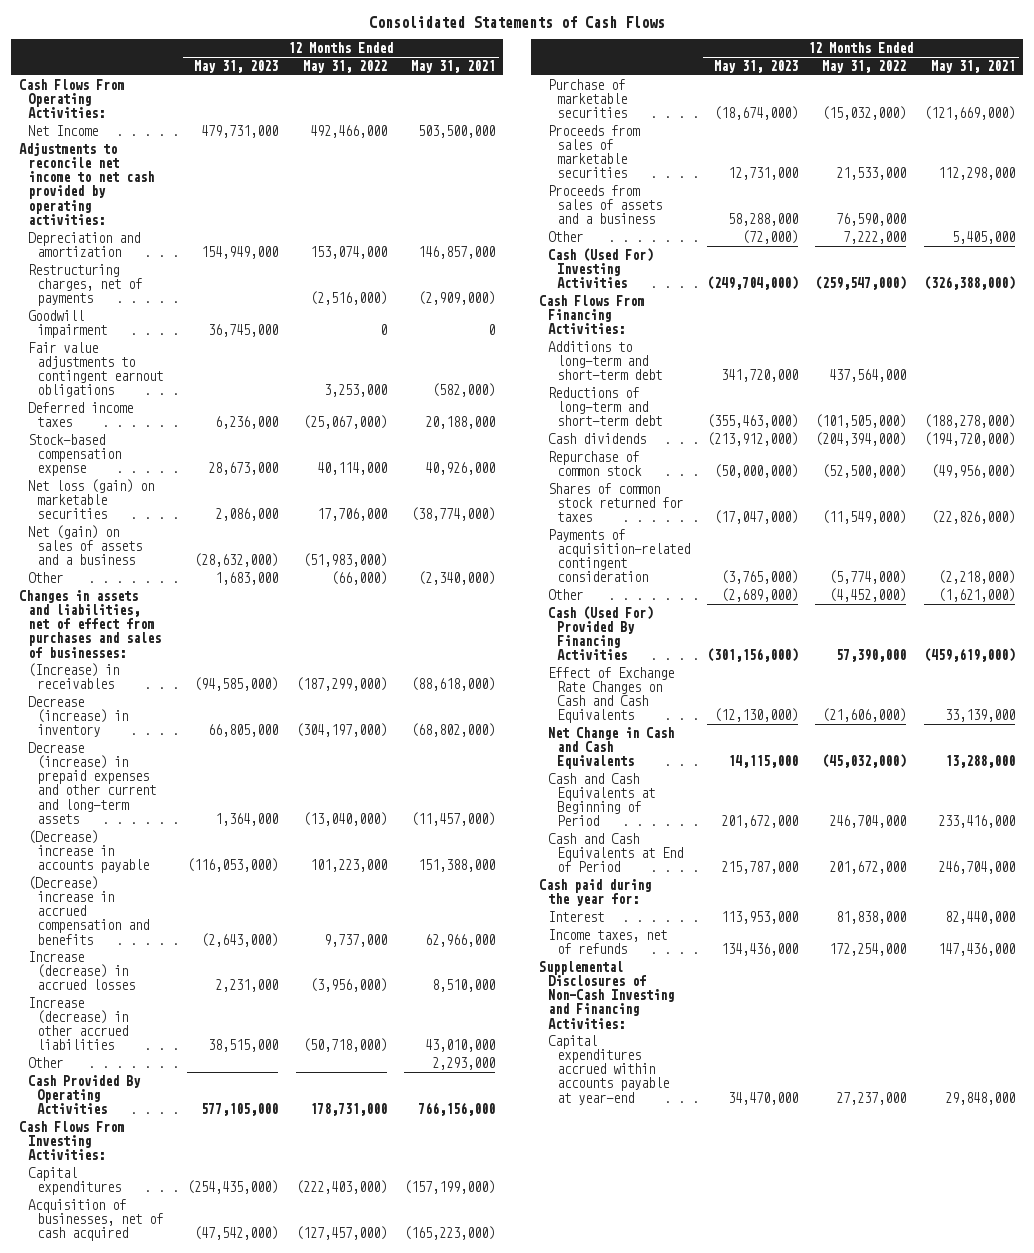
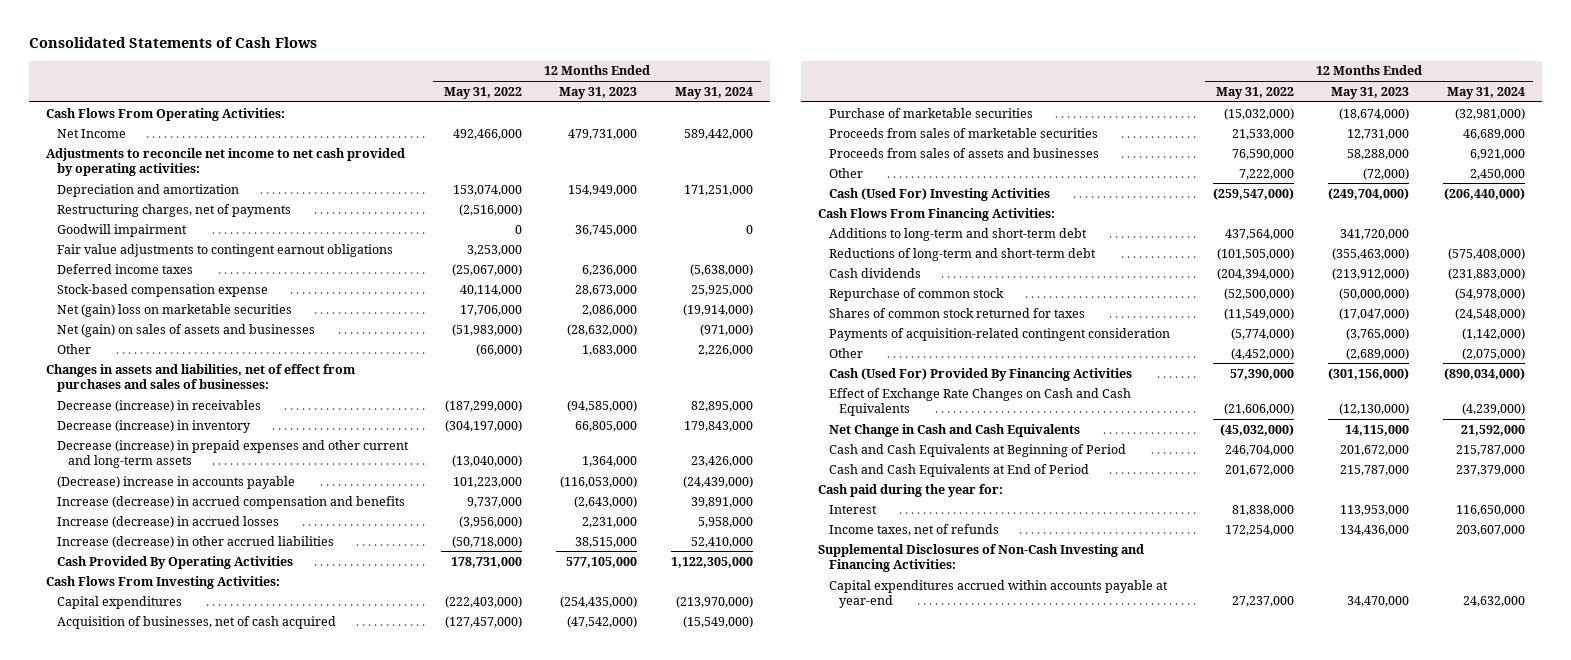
[410,60,495,74] May 31, 2021 -> none
none -> [674,86,753,99] May 31, 2024
[28,479,155,520] Net loss (gain) on marketable securities -> [56,303,292,317] Net (gain) loss on marketable securities
[28,525,143,566] Net (gain) on sales of assets and a business -> [56,323,315,337] Net (gain) on sales of assets and businesses
[28,663,120,690] (Increase) in receivables -> [56,399,261,412] Decrease (increase) in receivables
[28,876,150,945] (Decrease) increase in accrued compensation and benefits -> [56,495,405,509] Increase (decrease) in accrued compensation and benefits
[28,1057,64,1069] Other -> none
[548,185,663,225] Proceeds from sales of assets and a business -> [828,147,1099,158] Proceeds from sales of assets and businesses

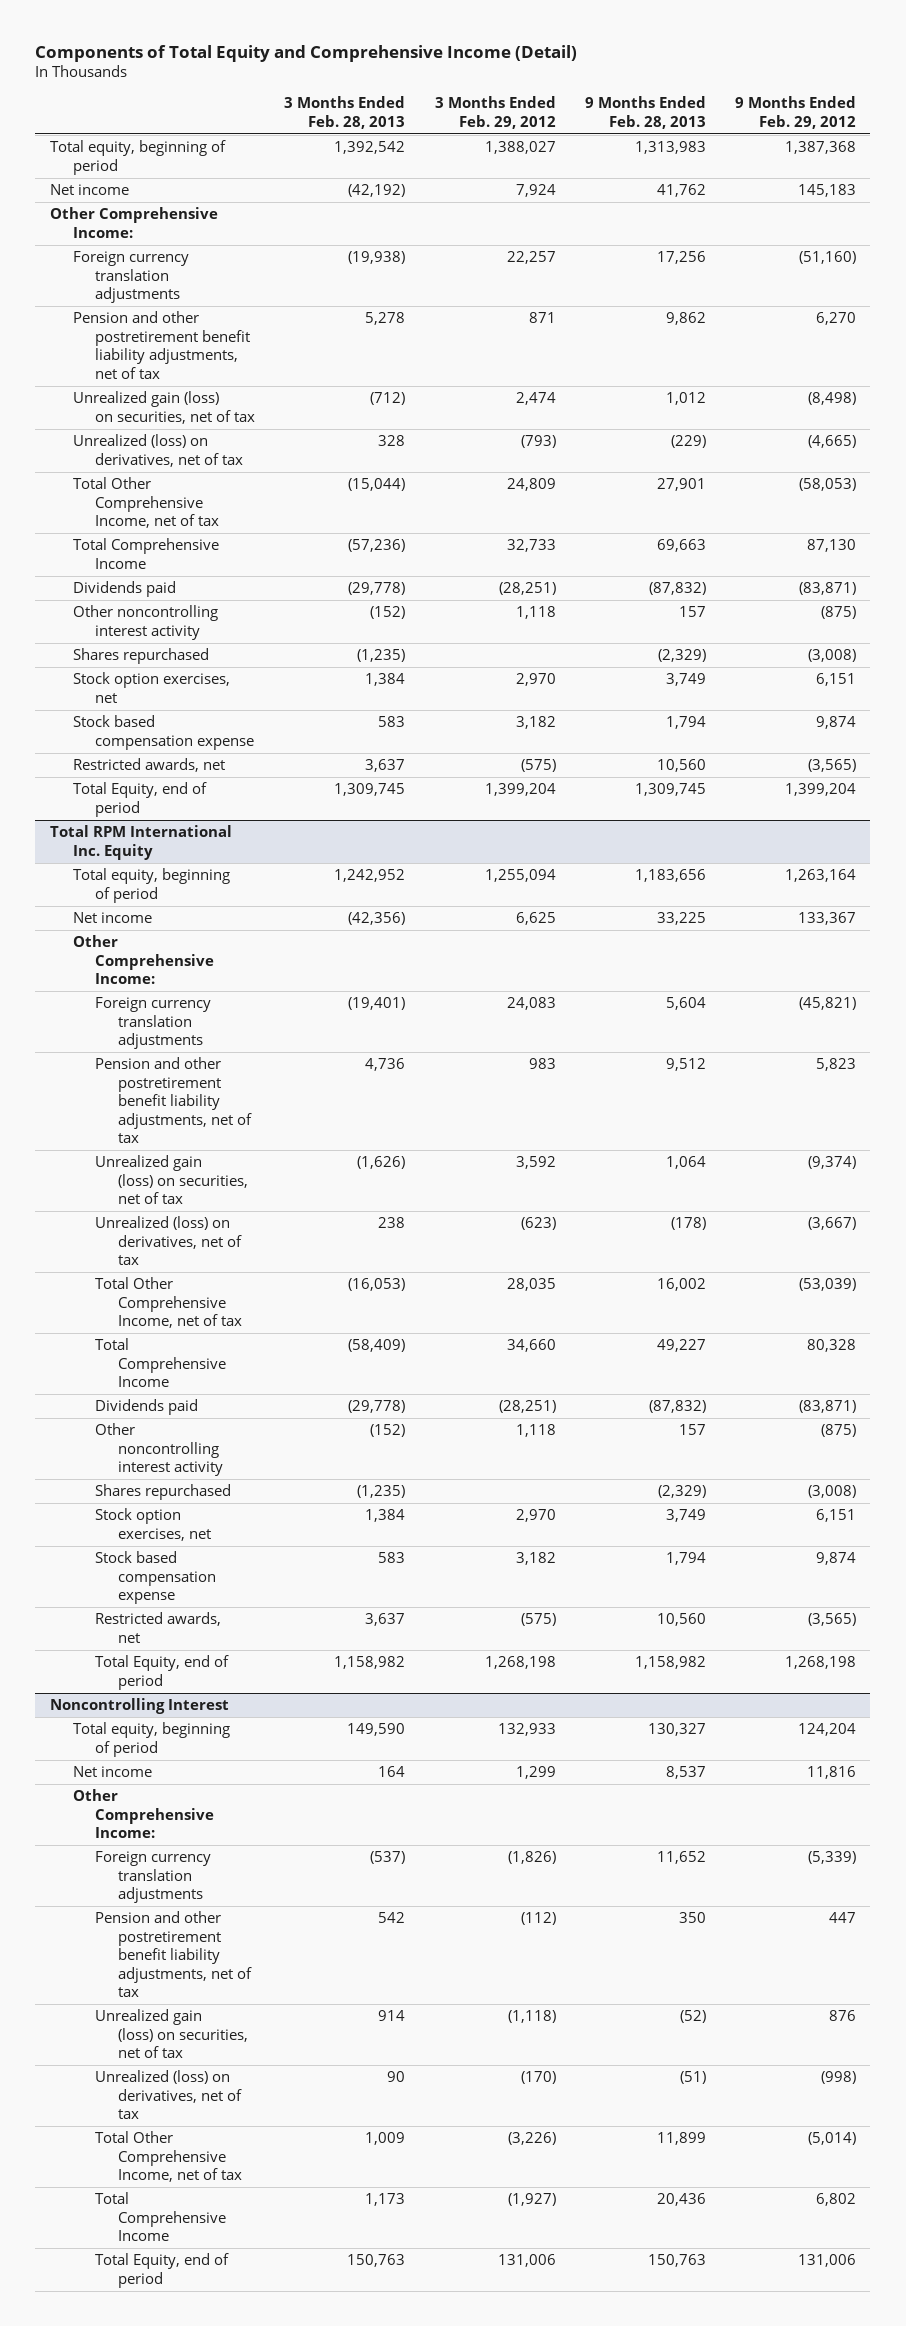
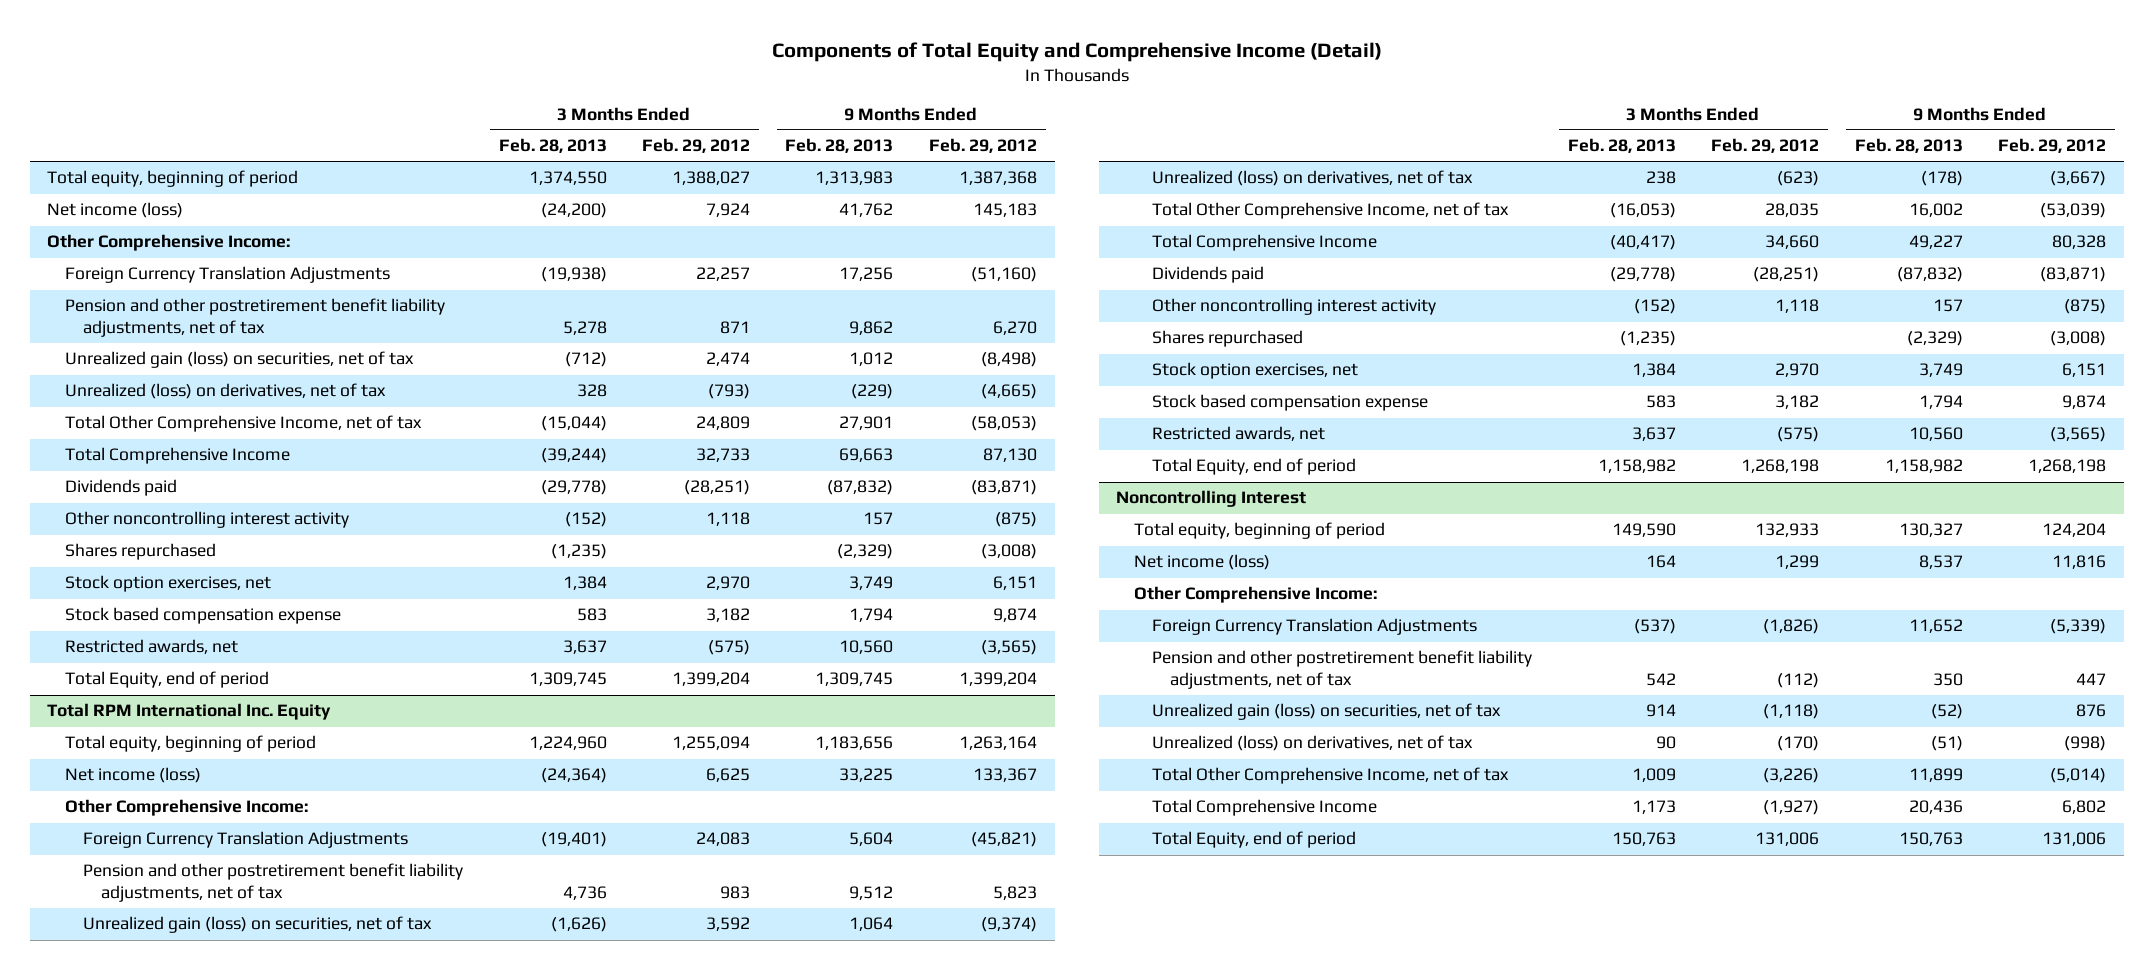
[334,141,406,155] 1,392,542 -> [528,171,607,186] 1,374,550
[49,184,129,196] Net income -> [47,202,184,219] Net income (loss)
[348,184,406,198] (42,192) -> [540,203,607,219] (24,200)
[72,251,189,304] Foreign currency translation adjustments -> [65,266,391,284] Foreign Currency Translation Adjustments
[348,539,406,553] (57,236) -> [540,448,607,464] (39,244)
[334,869,406,883] 1,242,952 -> [528,736,607,751] 1,224,960
[72,912,152,924] Net income -> [65,767,202,784] Net income (loss)
[348,912,406,926] (42,356) -> [540,768,607,784] (24,364)
[95,997,212,1050] Foreign currency translation adjustments -> [83,831,409,849] Foreign Currency Translation Adjustments
[348,1339,406,1353] (58,409) -> [1609,235,1676,251] (40,417)
[72,1766,152,1778] Net income -> [1134,554,1271,571] Net income (loss)
[95,1851,212,1904] Foreign currency translation adjustments -> [1152,618,1478,636] Foreign Currency Translation Adjustments

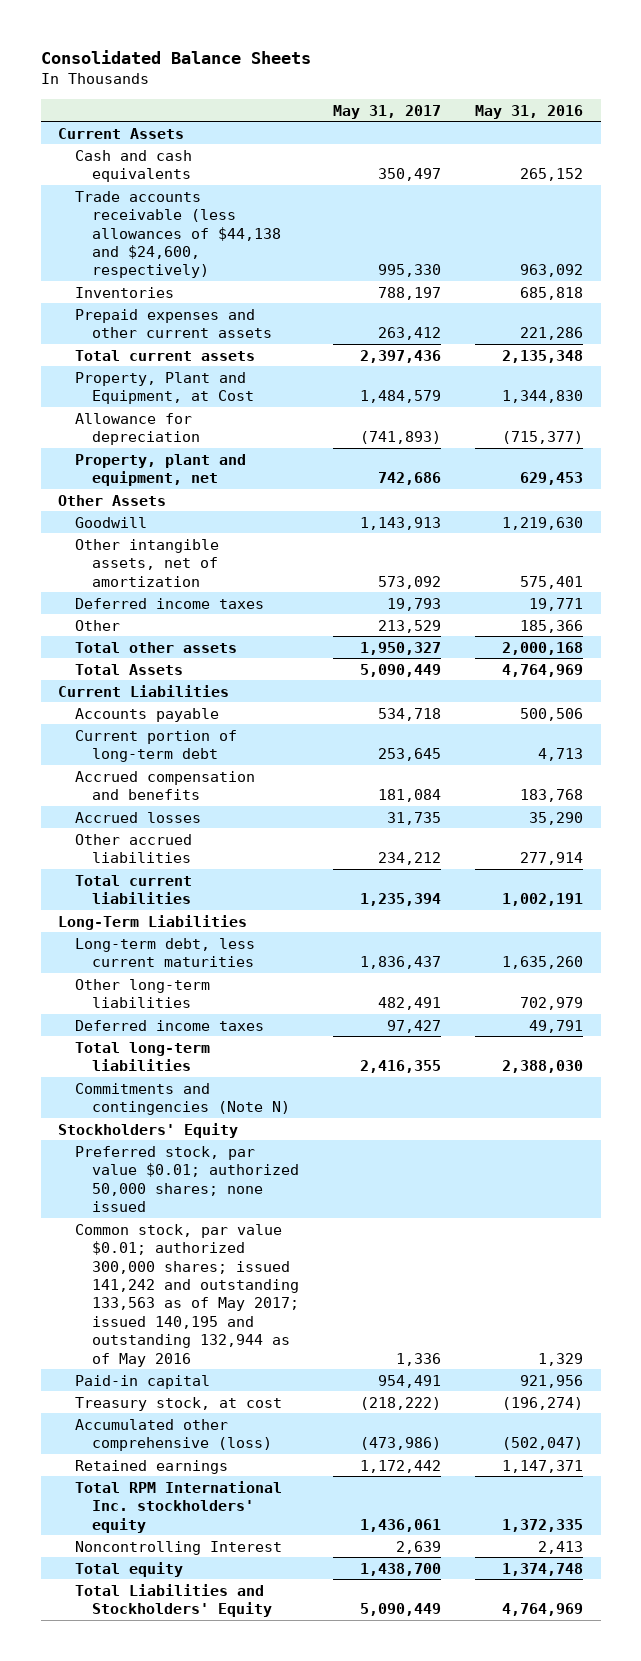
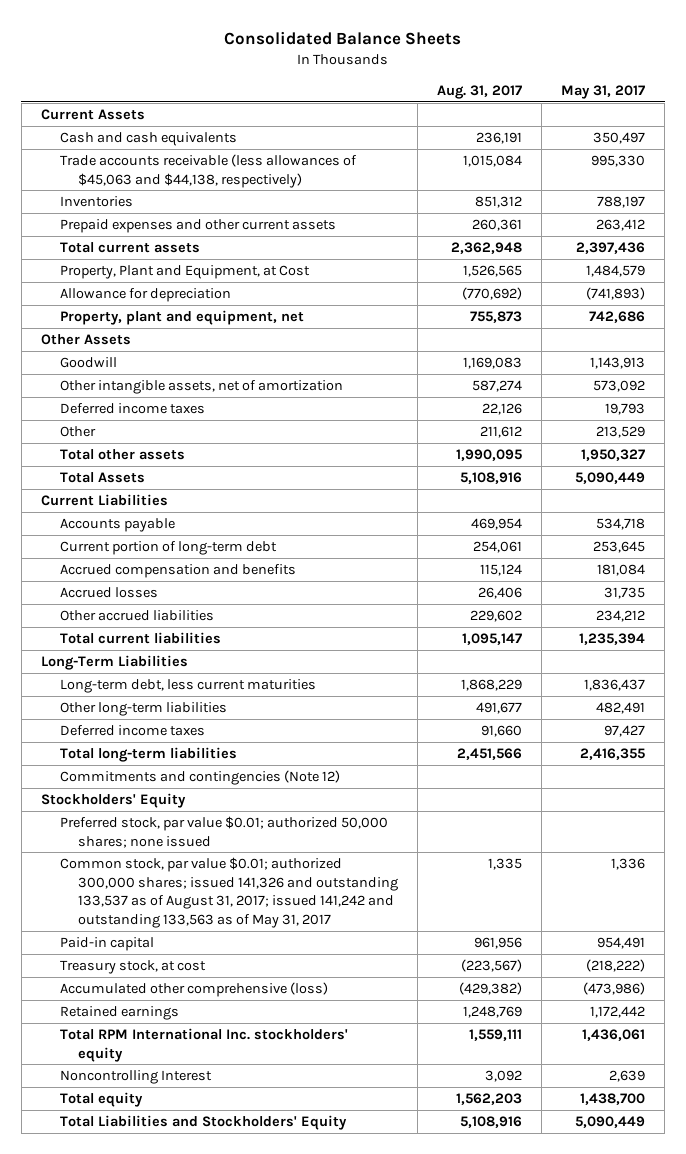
[475,104,584,119] May 31, 2016 -> none
none -> [437,84,523,99] Aug. 31, 2017
[74,190,282,279] Trade accounts receivable (less allowances of $44,138 and $24,600, respectively) -> [59,154,357,188] Trade accounts receivable (less allowances of $45,063 and $44,138, respectively)
[74,1082,291,1116] Commitments and contingencies (Note N) -> [59,770,340,786] Commitments and contingencies (Note 12)
[74,1223,300,1367] Common stock, par value $0.01; authorized 300,000 shares; issued 141,242 and outstanding 133,563 as of May 2017; issued 140,195 and outstanding 132,944 as of May 2016 -> [59,857,399,928] Common stock, par value $0.01; authorized 300,000 shares; issued 141,326 and outstanding 133,537 as of August 31, 2017; issued 141,242 and outstanding 133,563 as of May 31, 2017

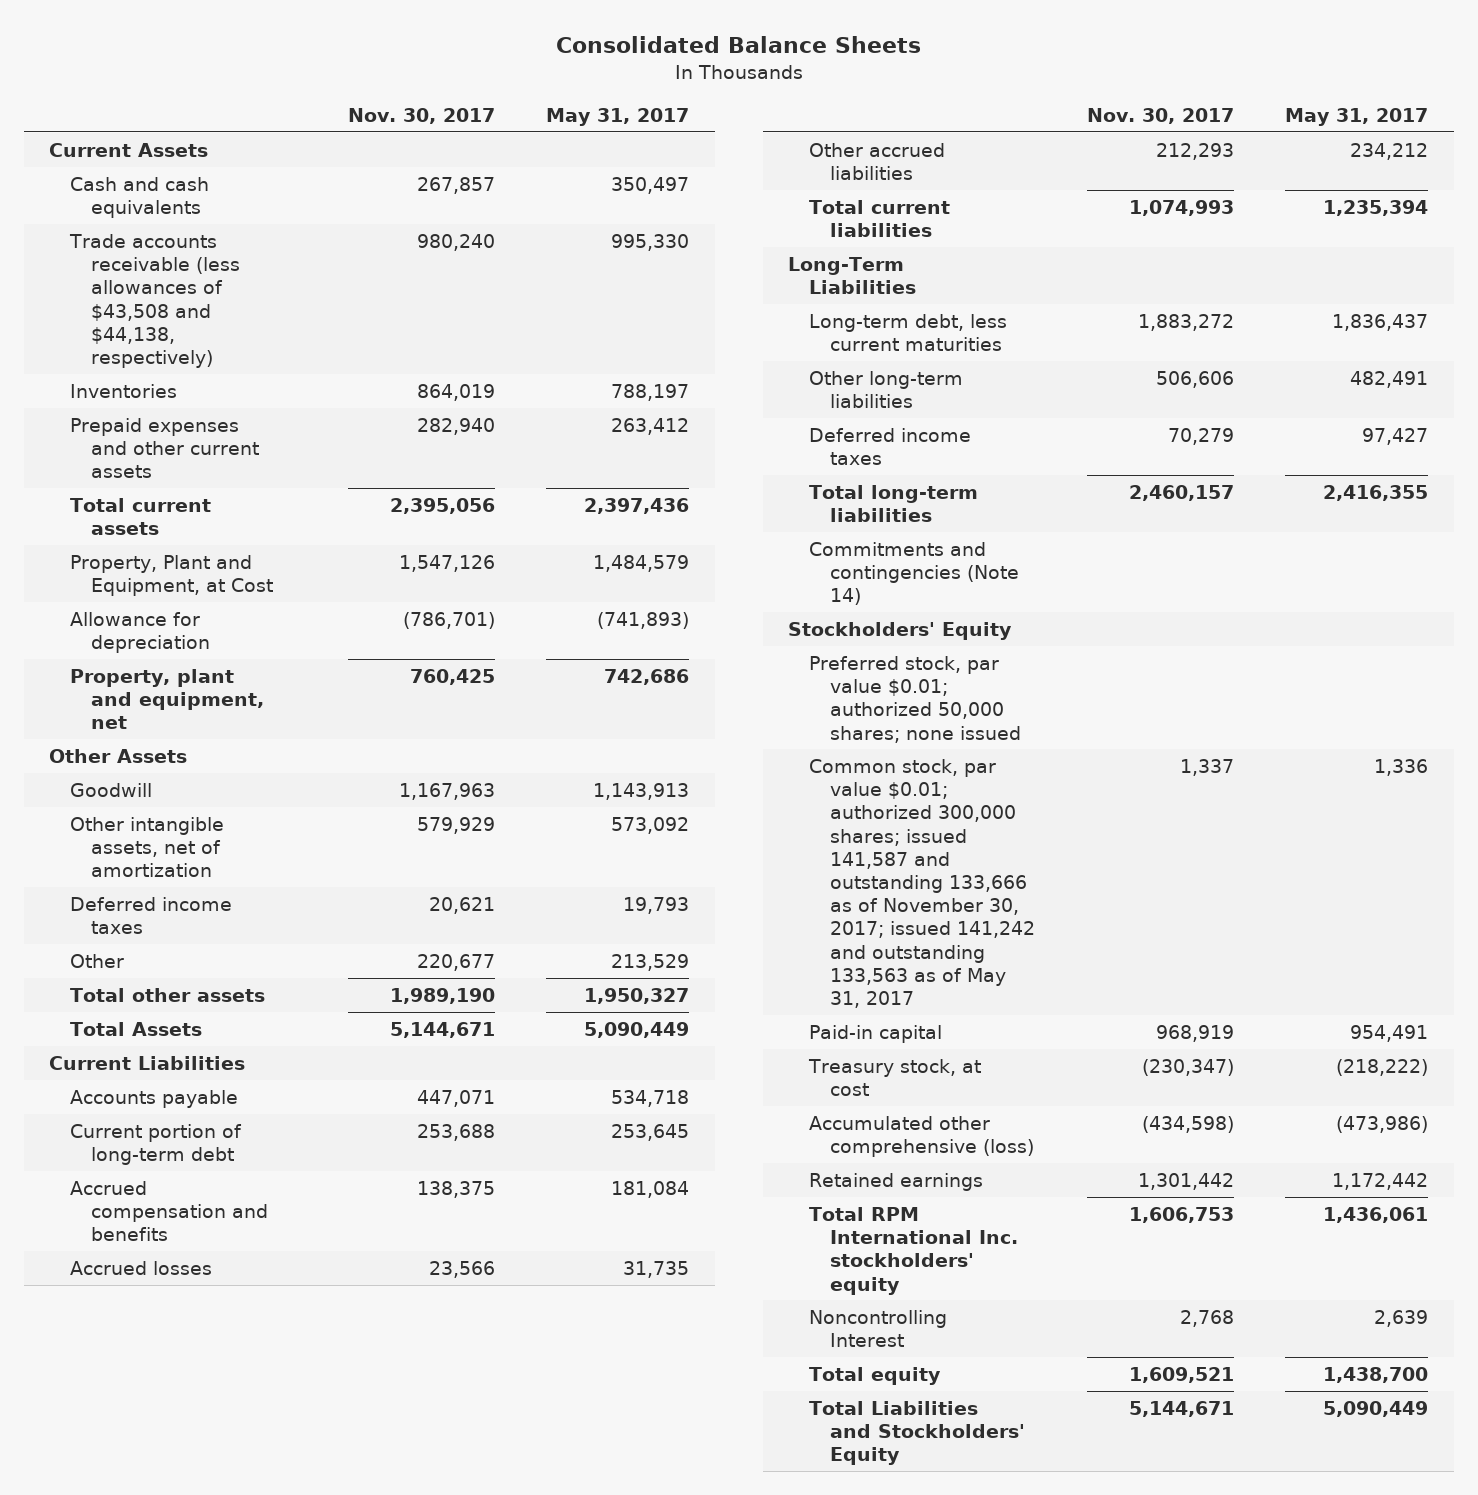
[437,84,523,99] Aug. 31, 2017 -> none
none -> [347,107,495,124] Nov. 30, 2017
[59,154,357,188] Trade accounts receivable (less allowances of $45,063 and $44,138, respectively) -> [69,233,241,369] Trade accounts receivable (less allowances of $43,508 and $44,138, respectively)
[59,770,340,786] Commitments and contingencies (Note 12) -> [809,541,1020,606] Commitments and contingencies (Note 14)
[59,857,399,928] Common stock, par value $0.01; authorized 300,000 shares; issued 141,326 and outstanding 133,537 as of August 31, 2017; issued 141,242 and outstanding 133,563 as of May 31, 2017 -> [809,758,1036,1009] Common stock, par value $0.01; authorized 300,000 shares; issued 141,587 and outstanding 133,666 as of November 30, 2017; issued 141,242 and outstanding 133,563 as of May 31, 2017

